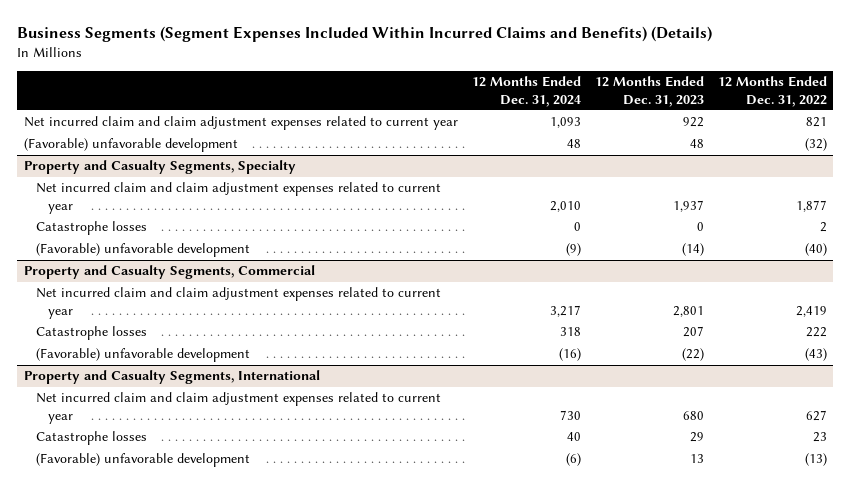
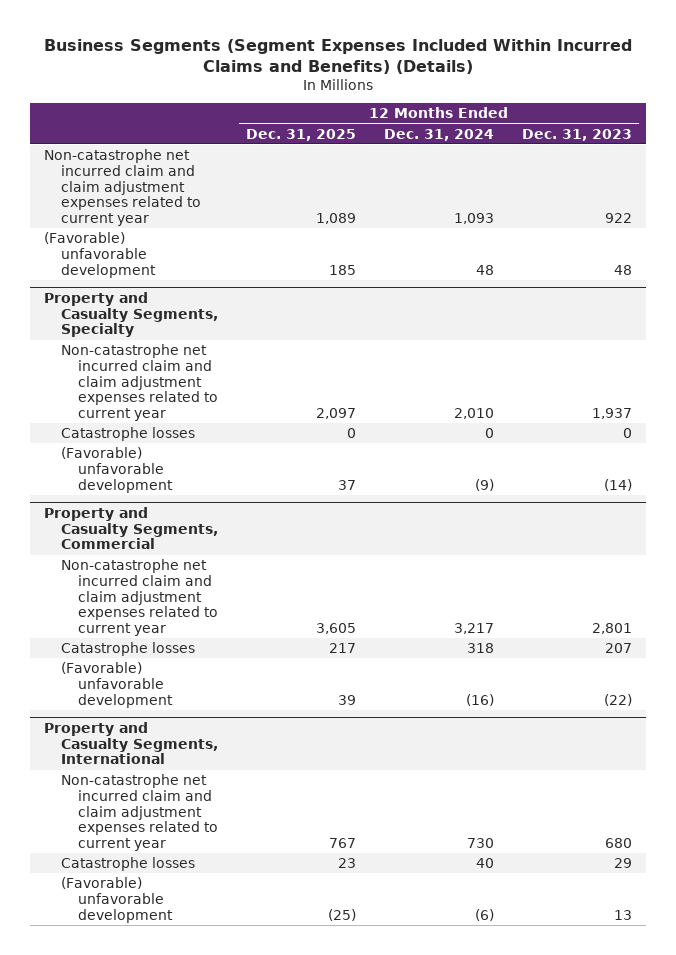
[717,75,827,107] 12 Months Ended Dec. 31, 2022 -> none
none -> [246,128,357,141] Dec. 31, 2025
[23,116,458,131] Net incurred claim and claim adjustment expenses related to current year -> [43,149,201,227] Non-catastrophe net incurred claim and claim adjustment expenses related to current year
[36,182,442,214] Net incurred claim and claim adjustment expenses related to current year -> [60,344,219,422] Non-catastrophe net incurred claim and claim adjustment expenses related to current year
[36,287,442,319] Net incurred claim and claim adjustment expenses related to current year -> [60,559,219,637] Non-catastrophe net incurred claim and claim adjustment expenses related to current year
[36,392,442,424] Net incurred claim and claim adjustment expenses related to current year -> [60,774,219,852] Non-catastrophe net incurred claim and claim adjustment expenses related to current year

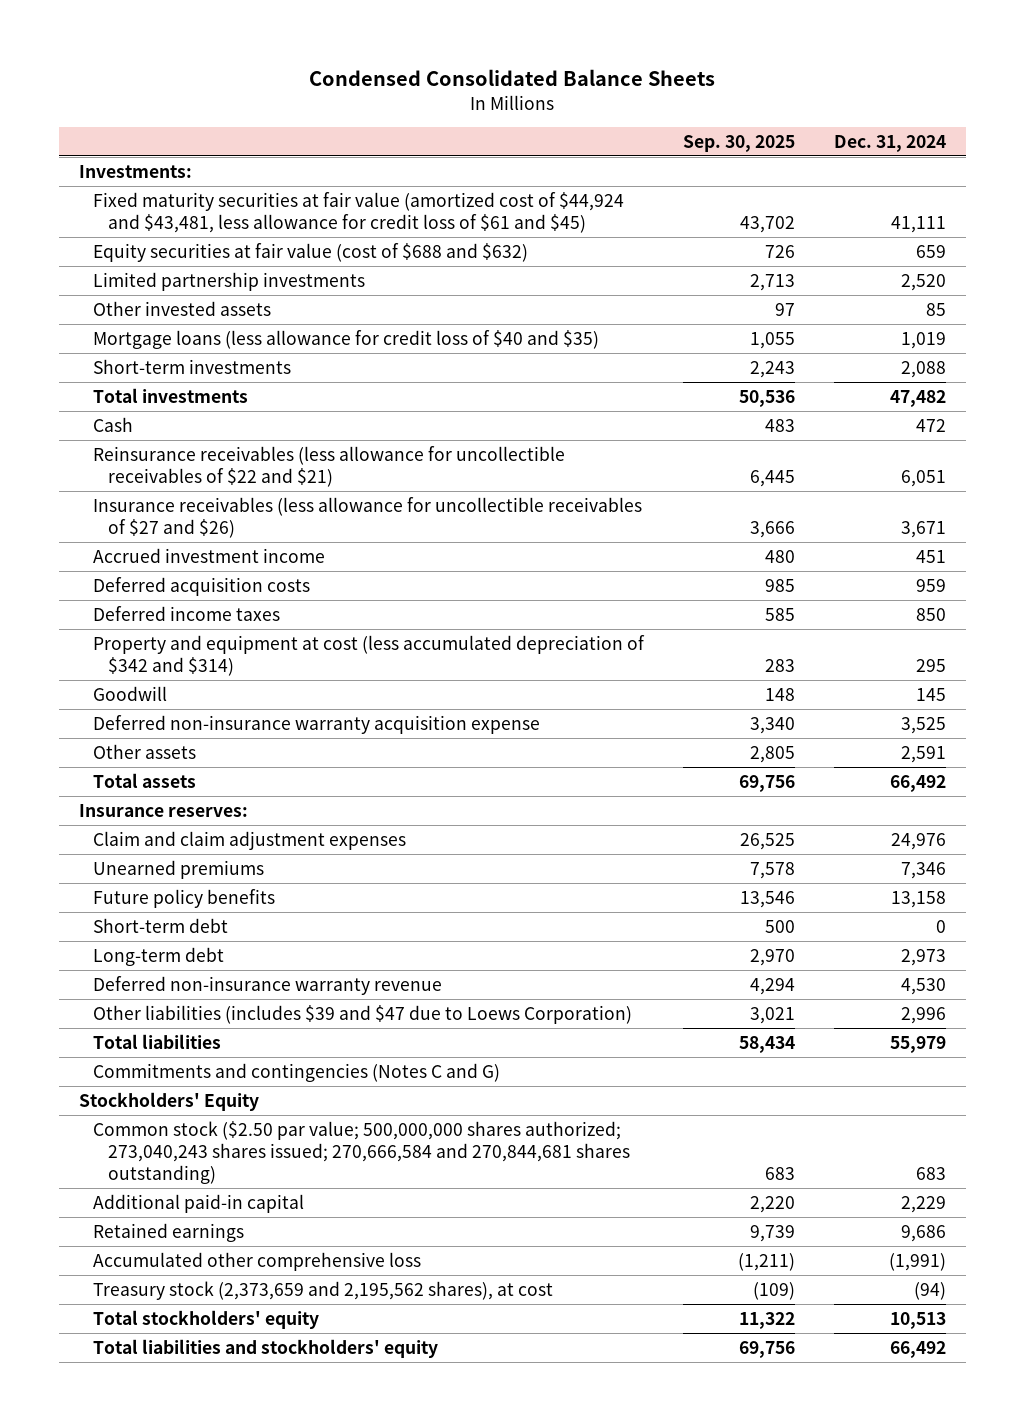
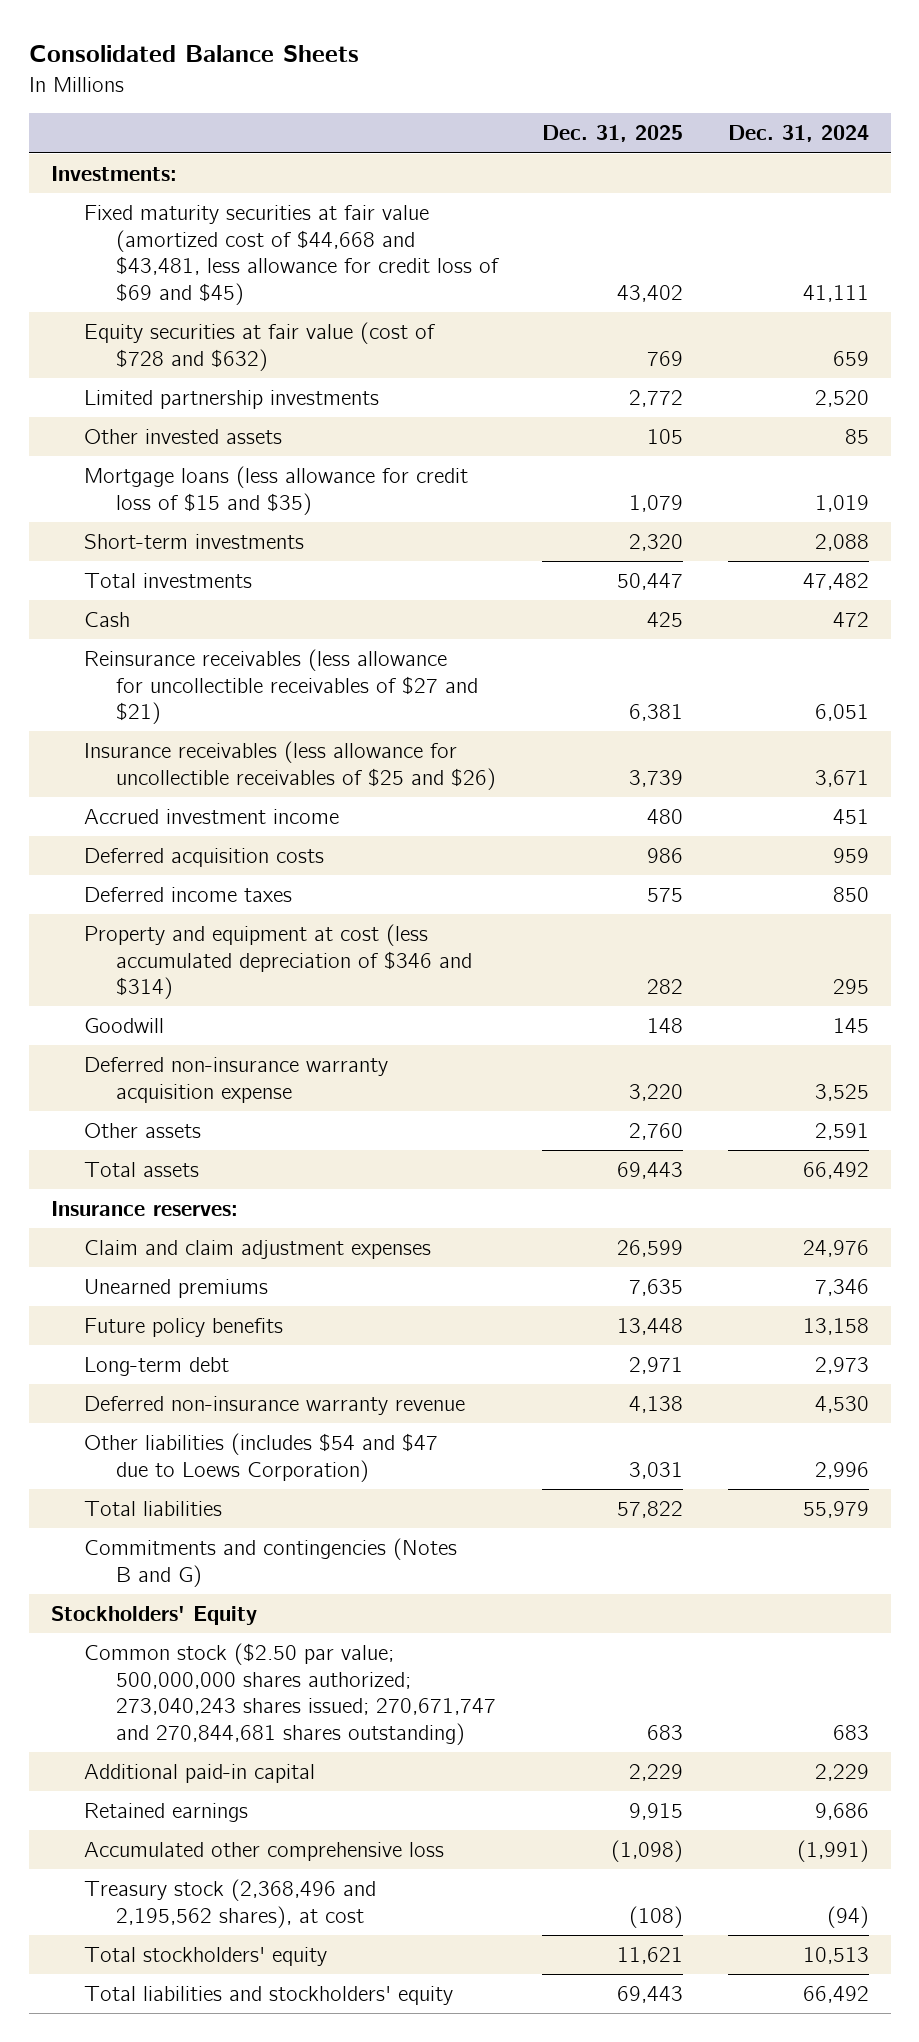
[309,69,716,87] Condensed Consolidated Balance Sheets -> [28,45,359,63] Consolidated Balance Sheets
[683,134,796,152] Sep. 30, 2025 -> none
none -> [542,125,684,143] Dec. 31, 2025
[93,191,625,233] Fixed maturity securities at fair value (amortized cost of $44,924 and $43,481, less allowance for credit loss of $61 and $45) -> [83,205,500,305] Fixed maturity securities at fair value (amortized cost of $44,668 and $43,481, less allowance for credit loss of $69 and $45)
[93,242,529,262] Equity securities at fair value (cost of $688 and $632) -> [83,322,435,371] Equity securities at fair value (cost of $728 and $632)
[93,329,600,349] Mortgage loans (less allowance for credit loss of $40 and $35) -> [83,466,468,515] Mortgage loans (less allowance for credit loss of $15 and $35)
[93,445,566,487] Reinsurance receivables (less allowance for uncollectible receivables of $22 and $21) -> [83,649,479,725] Reinsurance receivables (less allowance for uncollectible receivables of $27 and $21)
[93,496,643,538] Insurance receivables (less allowance for uncollectible receivables of $27 and $26) -> [83,741,497,790] Insurance receivables (less allowance for uncollectible receivables of $25 and $26)
[93,634,646,676] Property and equipment at cost (less accumulated depreciation of $342 and $314) -> [83,924,473,1000] Property and equipment at cost (less accumulated depreciation of $346 and $314)
[93,917,229,933] Short-term debt -> none
[93,1004,633,1024] Other liabilities (includes $39 and $47 due to Loews Corporation) -> [83,1433,438,1482] Other liabilities (includes $54 and $47 due to Loews Corporation)
[93,1062,501,1082] Commitments and contingencies (Notes C and G) -> [83,1538,457,1587] Commitments and contingencies (Notes B and G)
[93,1120,631,1184] Common stock ($2.50 par value; 500,000,000 shares authorized; 273,040,243 shares issued; 270,666,584 and 270,844,681 shares outstanding) -> [83,1643,497,1745] Common stock ($2.50 par value; 500,000,000 shares authorized; 273,040,243 shares issued; 270,671,747 and 270,844,681 shares outstanding)
[93,1280,554,1300] Treasury stock (2,373,659 and 2,195,562 shares), at cost -> [83,1879,376,1928] Treasury stock (2,368,496 and 2,195,562 shares), at cost

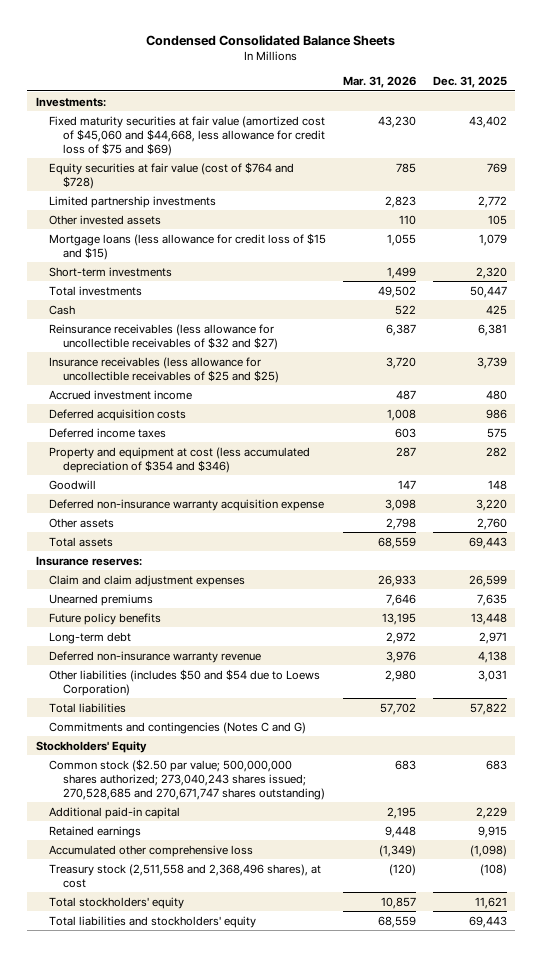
[28,45,359,63] Consolidated Balance Sheets -> [146,34,396,46] Condensed Consolidated Balance Sheets
[727,125,869,143] Dec. 31, 2024 -> none
none -> [342,76,416,89] Mar. 31, 2026
[83,205,500,305] Fixed maturity securities at fair value (amortized cost of $44,668 and $43,481, less allowance for credit loss of $69 and $45) -> [49,115,326,156] Fixed maturity securities at fair value (amortized cost of $45,060 and $44,668, less allowance for credit loss of $75 and $69)
[83,322,435,371] Equity securities at fair value (cost of $728 and $632) -> [49,161,295,189] Equity securities at fair value (cost of $764 and $728)
[83,466,468,515] Mortgage loans (less allowance for credit loss of $15 and $35) -> [49,232,327,260] Mortgage loans (less allowance for credit loss of $15 and $15)
[83,649,479,725] Reinsurance receivables (less allowance for uncollectible receivables of $27 and $21) -> [49,323,278,350] Reinsurance receivables (less allowance for uncollectible receivables of $32 and $27)
[83,741,497,790] Insurance receivables (less allowance for uncollectible receivables of $25 and $26) -> [49,356,279,383] Insurance receivables (less allowance for uncollectible receivables of $25 and $25)
[83,924,473,1000] Property and equipment at cost (less accumulated depreciation of $346 and $314) -> [49,446,311,473] Property and equipment at cost (less accumulated depreciation of $354 and $346)
[83,1433,438,1482] Other liabilities (includes $54 and $47 due to Loews Corporation) -> [49,668,321,696] Other liabilities (includes $50 and $54 due to Loews Corporation)
[83,1538,457,1587] Commitments and contingencies (Notes B and G) -> [49,721,307,734] Commitments and contingencies (Notes C and G)
[83,1643,497,1745] Common stock ($2.50 par value; 500,000,000 shares authorized; 273,040,243 shares issued; 270,671,747 and 270,844,681 shares outstanding) -> [49,758,325,800] Common stock ($2.50 par value; 500,000,000 shares authorized; 273,040,243 shares issued; 270,528,685 and 270,671,747 shares outstanding)
[83,1879,376,1928] Treasury stock (2,368,496 and 2,195,562 shares), at cost -> [49,863,322,888] Treasury stock (2,511,558 and 2,368,496 shares), at cost

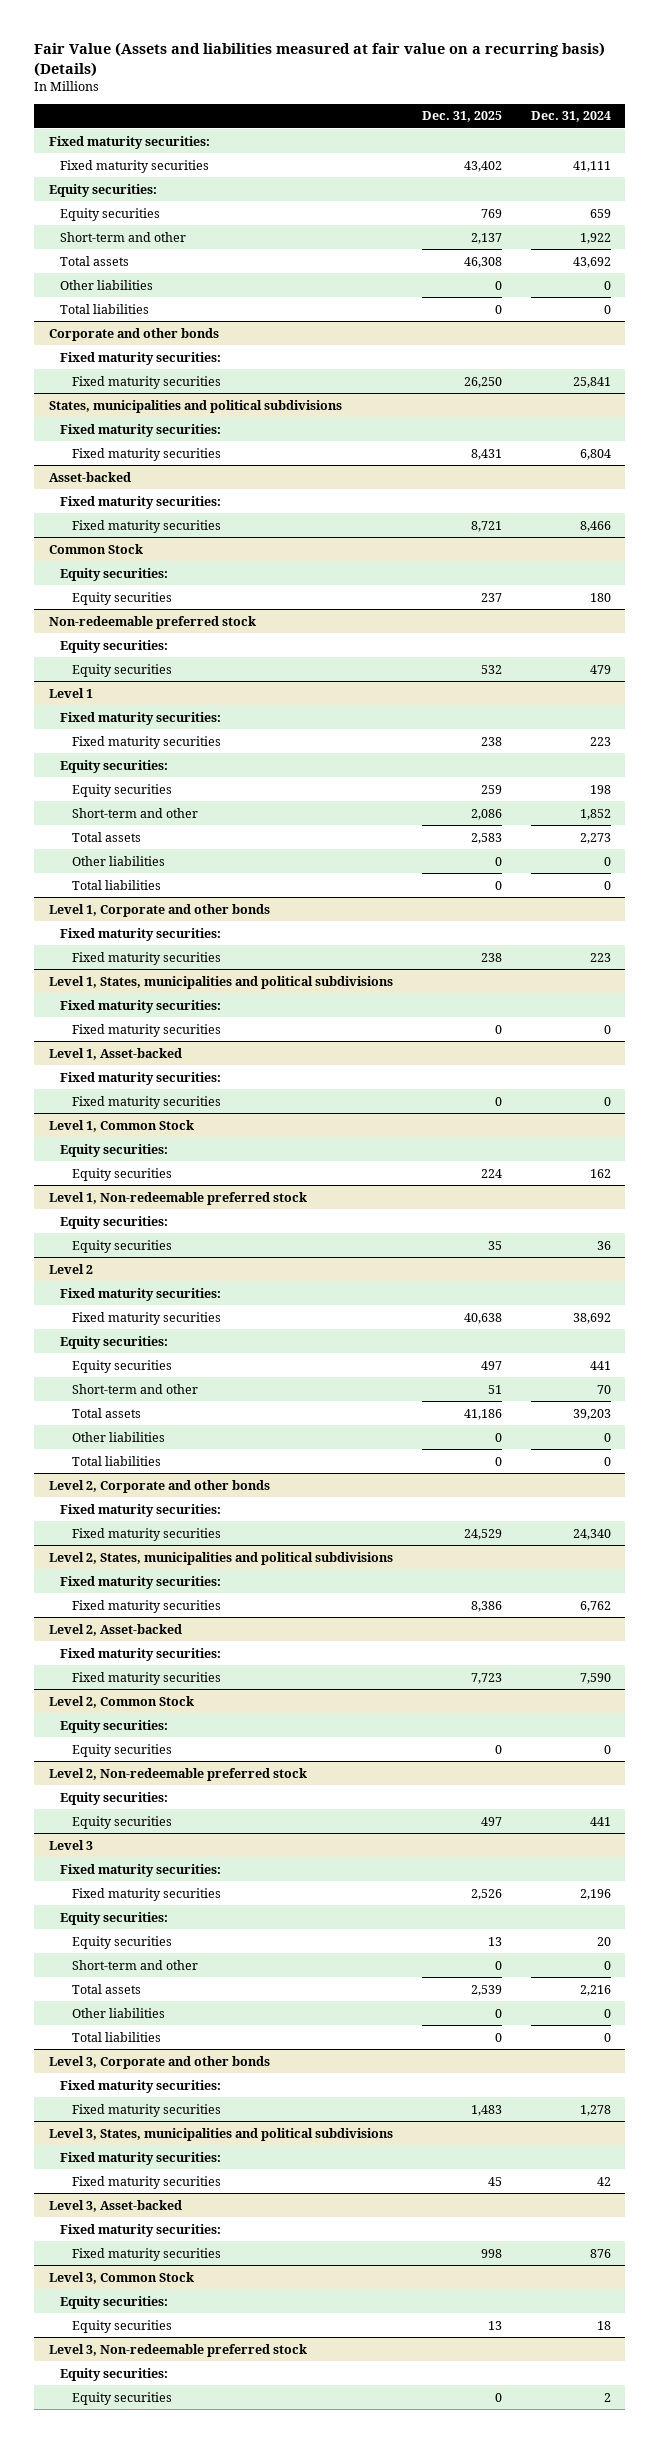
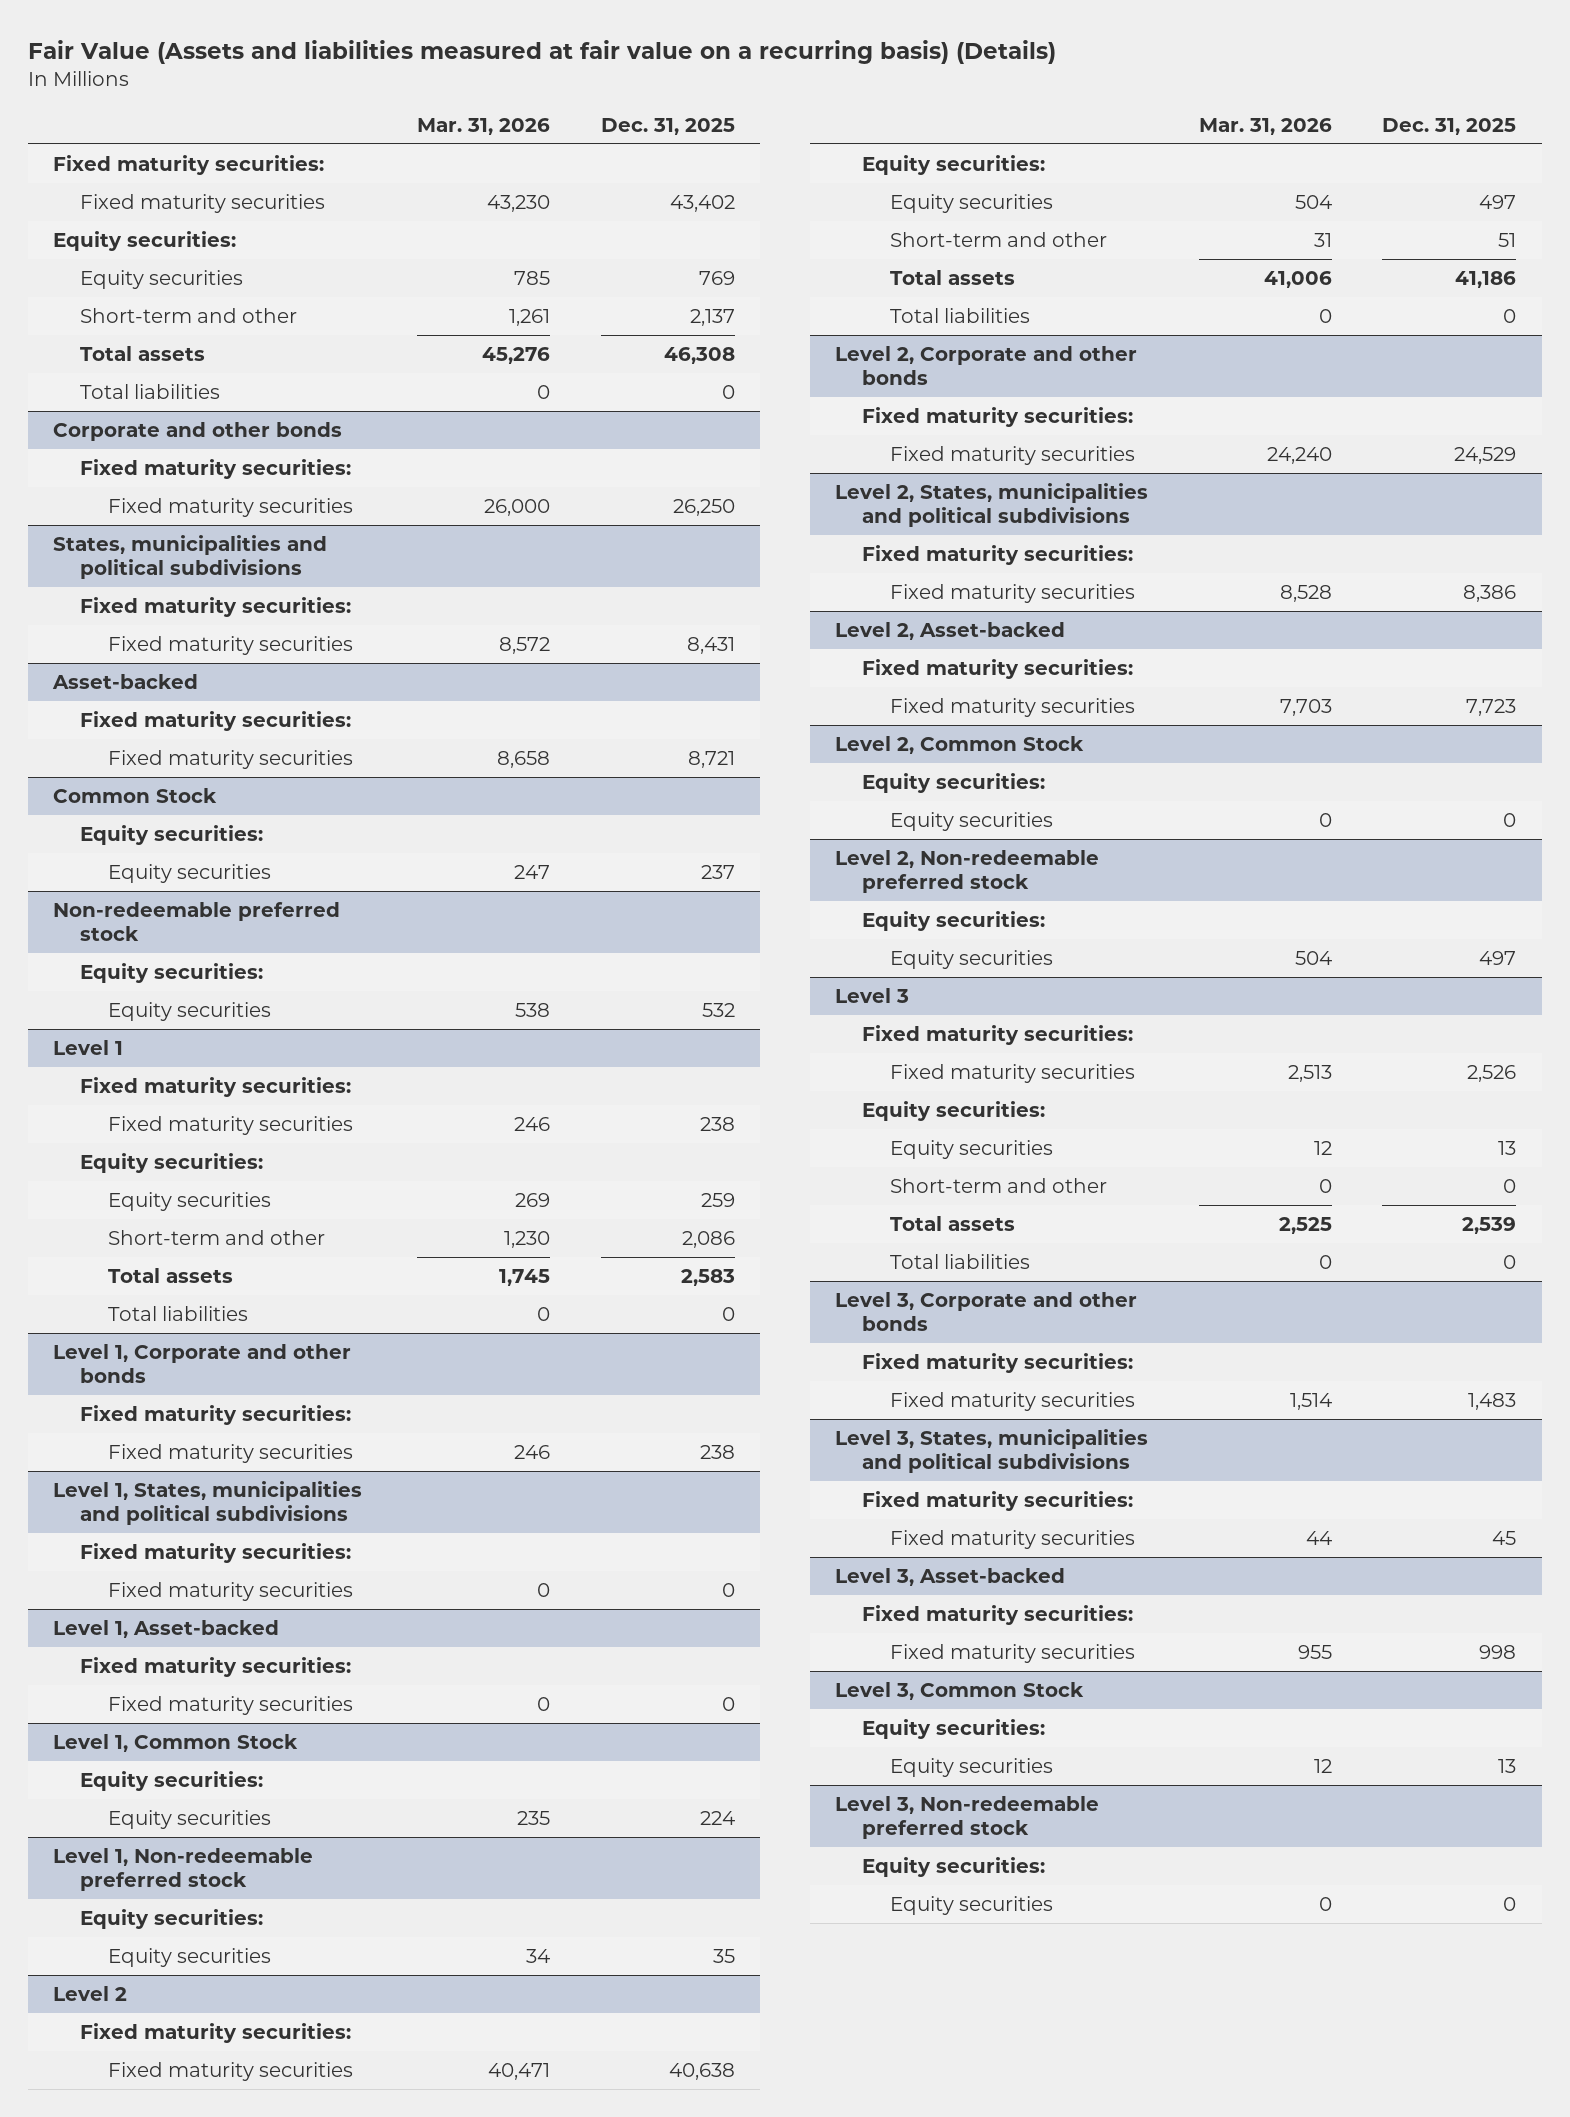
[530,111,611,123] Dec. 31, 2024 -> none
none -> [416,117,550,135] Mar. 31, 2026
[60,279,154,290] Other liabilities -> none
[71,855,165,866] Other liabilities -> none
[71,1431,165,1442] Other liabilities -> none
[71,2007,165,2018] Other liabilities -> none

